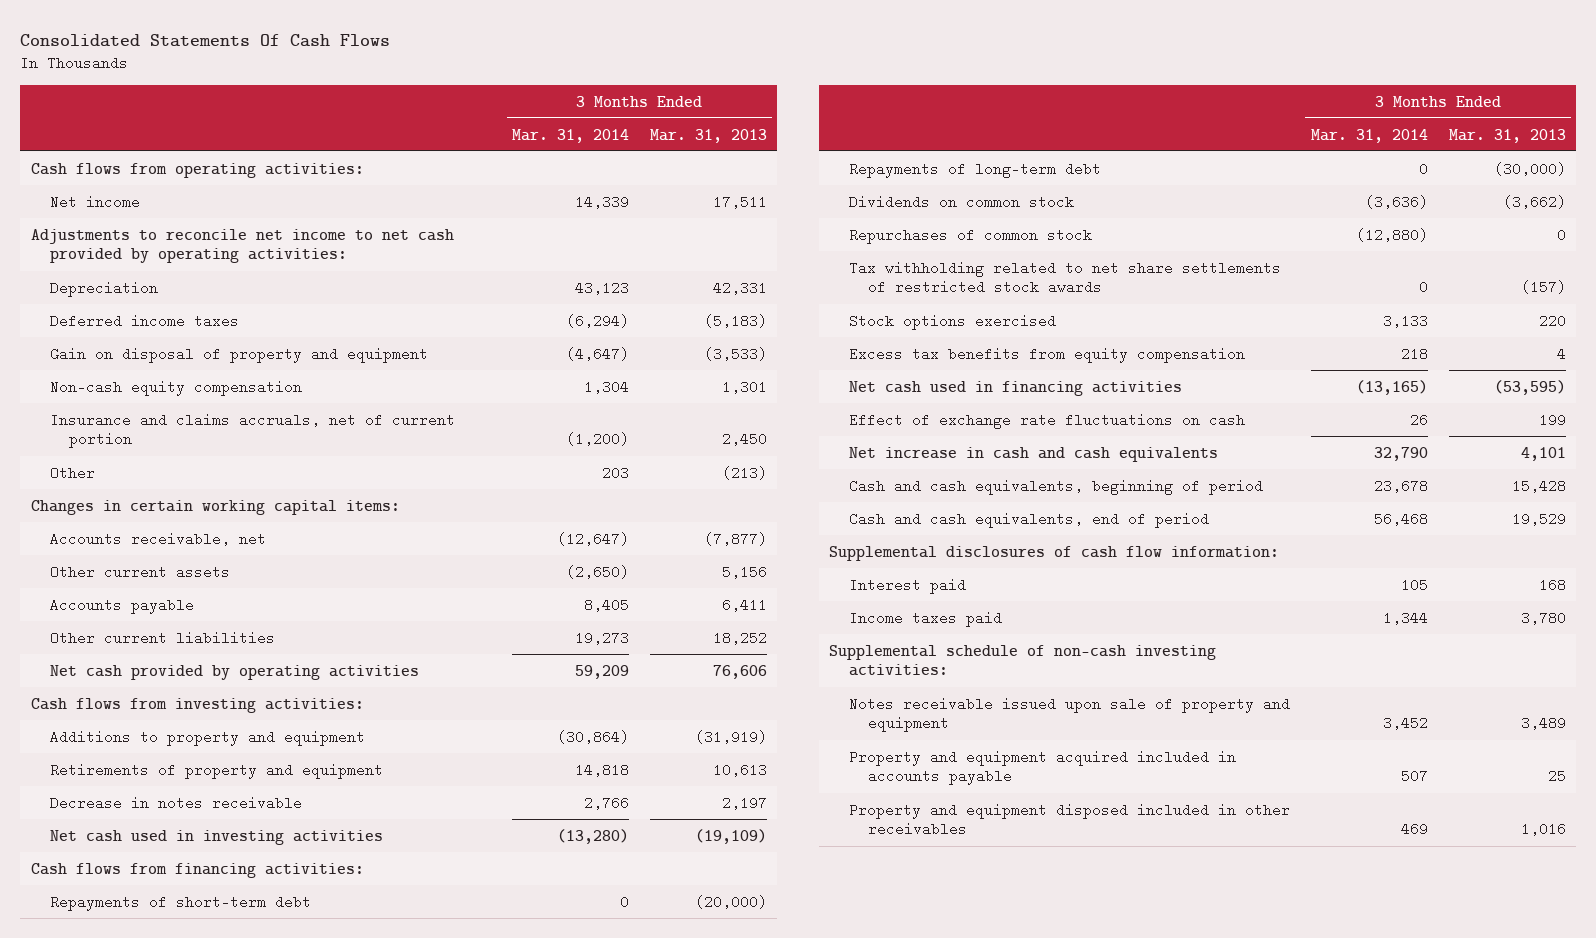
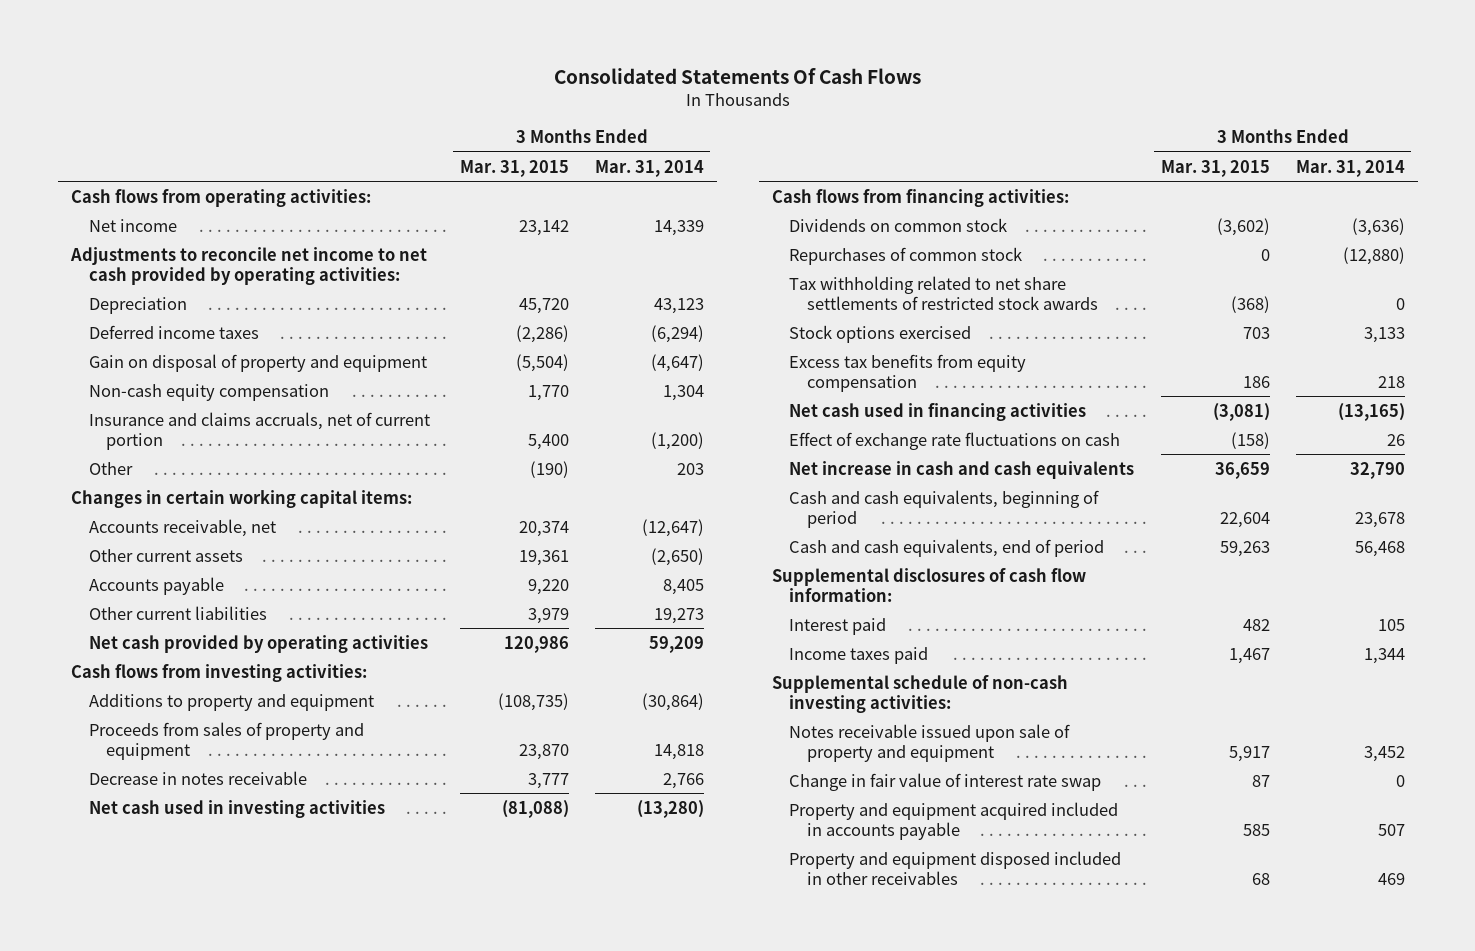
[649,128,767,143] Mar. 31, 2013 -> none
none -> [459,159,569,177] Mar. 31, 2015
[49,762,383,779] Retirements of property and equipment -> [88,721,364,760] Proceeds from sales of property and equipment
[49,894,311,911] Repayments of short-term debt -> none
[848,161,1101,178] Repayments of long-term debt -> none
none -> [789,772,1102,791] Change in fair value of interest rate swap

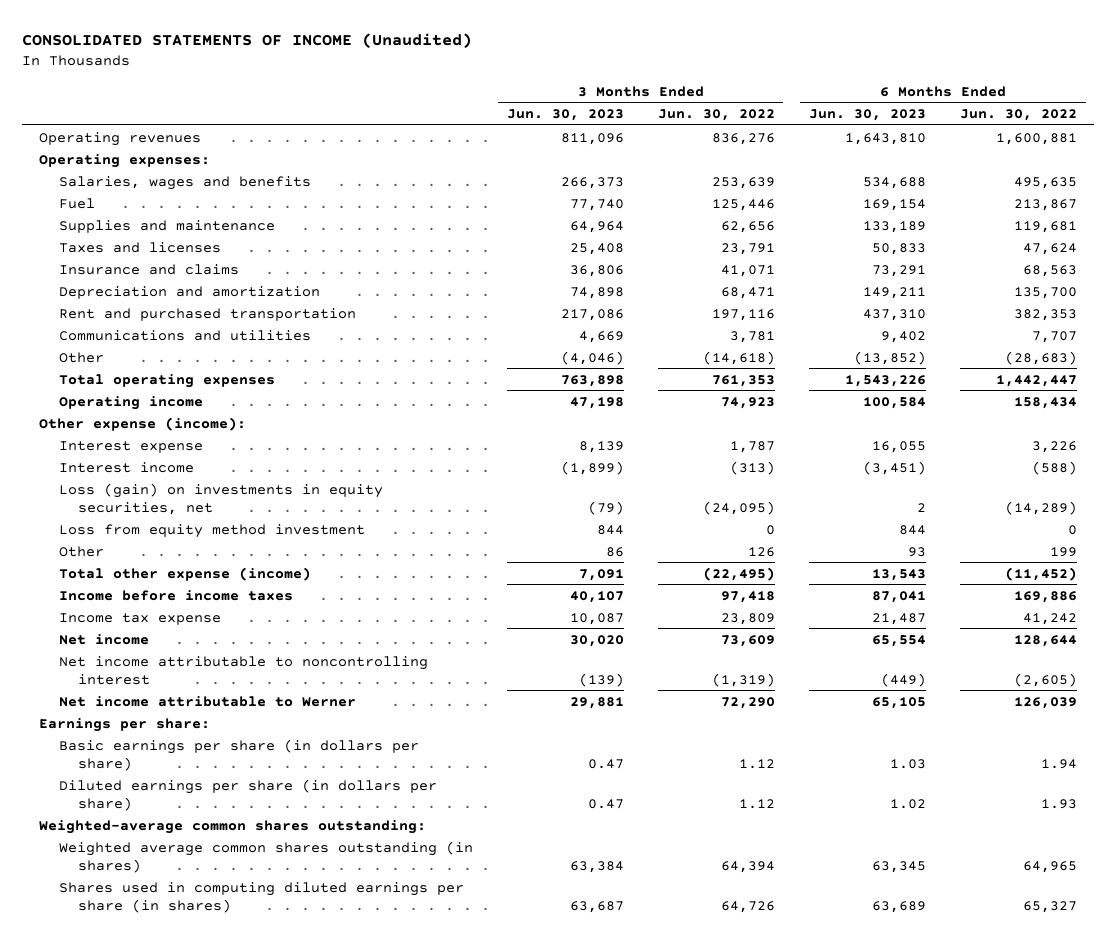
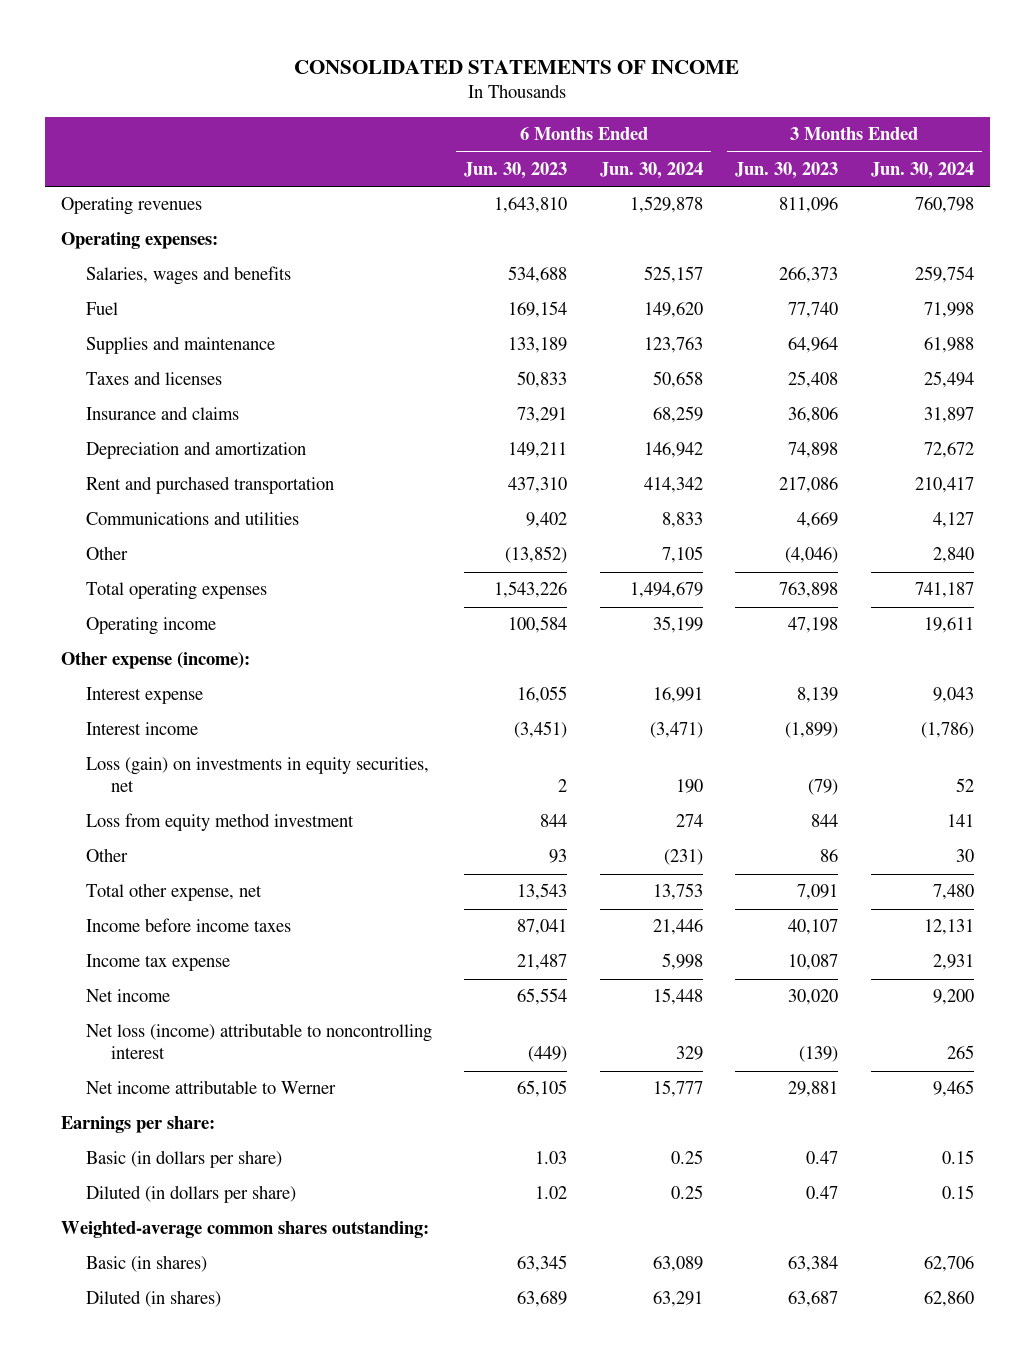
[22,33,473,49] CONSOLIDATED STATEMENTS OF INCOME (Unaudited) -> [294,59,740,74] CONSOLIDATED STATEMENTS OF INCOME
[657,109,775,122] Jun. 30, 2022 -> none
[960,109,1078,122] Jun. 30, 2022 -> none
none -> [599,162,703,180] Jun. 30, 2024
none -> [870,162,974,180] Jun. 30, 2024
[58,566,311,581] Total other expense (income) -> [85,883,262,902] Total other expense, net
[58,655,428,685] Net income attributable to noncontrolling interest -> [85,1023,432,1060] Net loss (income) attributable to noncontrolling interest
[58,738,419,771] Basic earnings per share (in dollars per share) -> [85,1150,282,1169] Basic (in dollars per share)
[58,778,437,811] Diluted earnings per share (in dollars per share) -> [85,1185,296,1204] Diluted (in dollars per share)
[58,840,473,873] Weighted average common shares outstanding (in shares) -> [85,1255,207,1273] Basic (in shares)
[58,881,464,913] Shares used in computing diluted earnings per share (in shares) -> [85,1290,221,1308] Diluted (in shares)

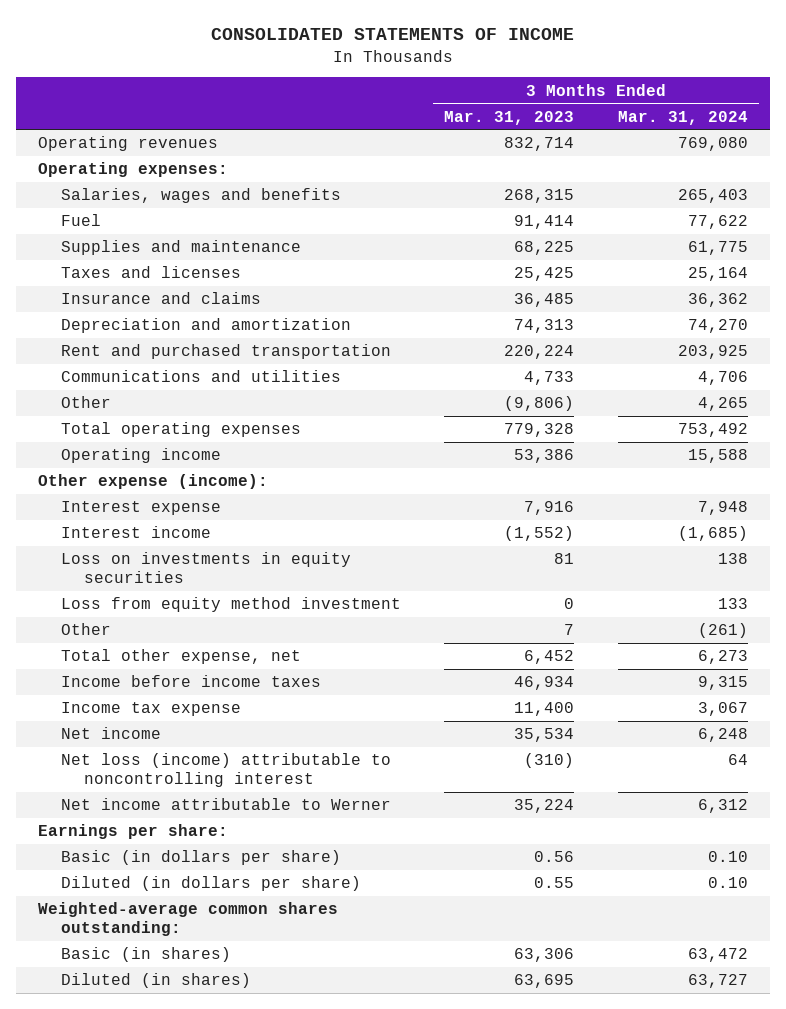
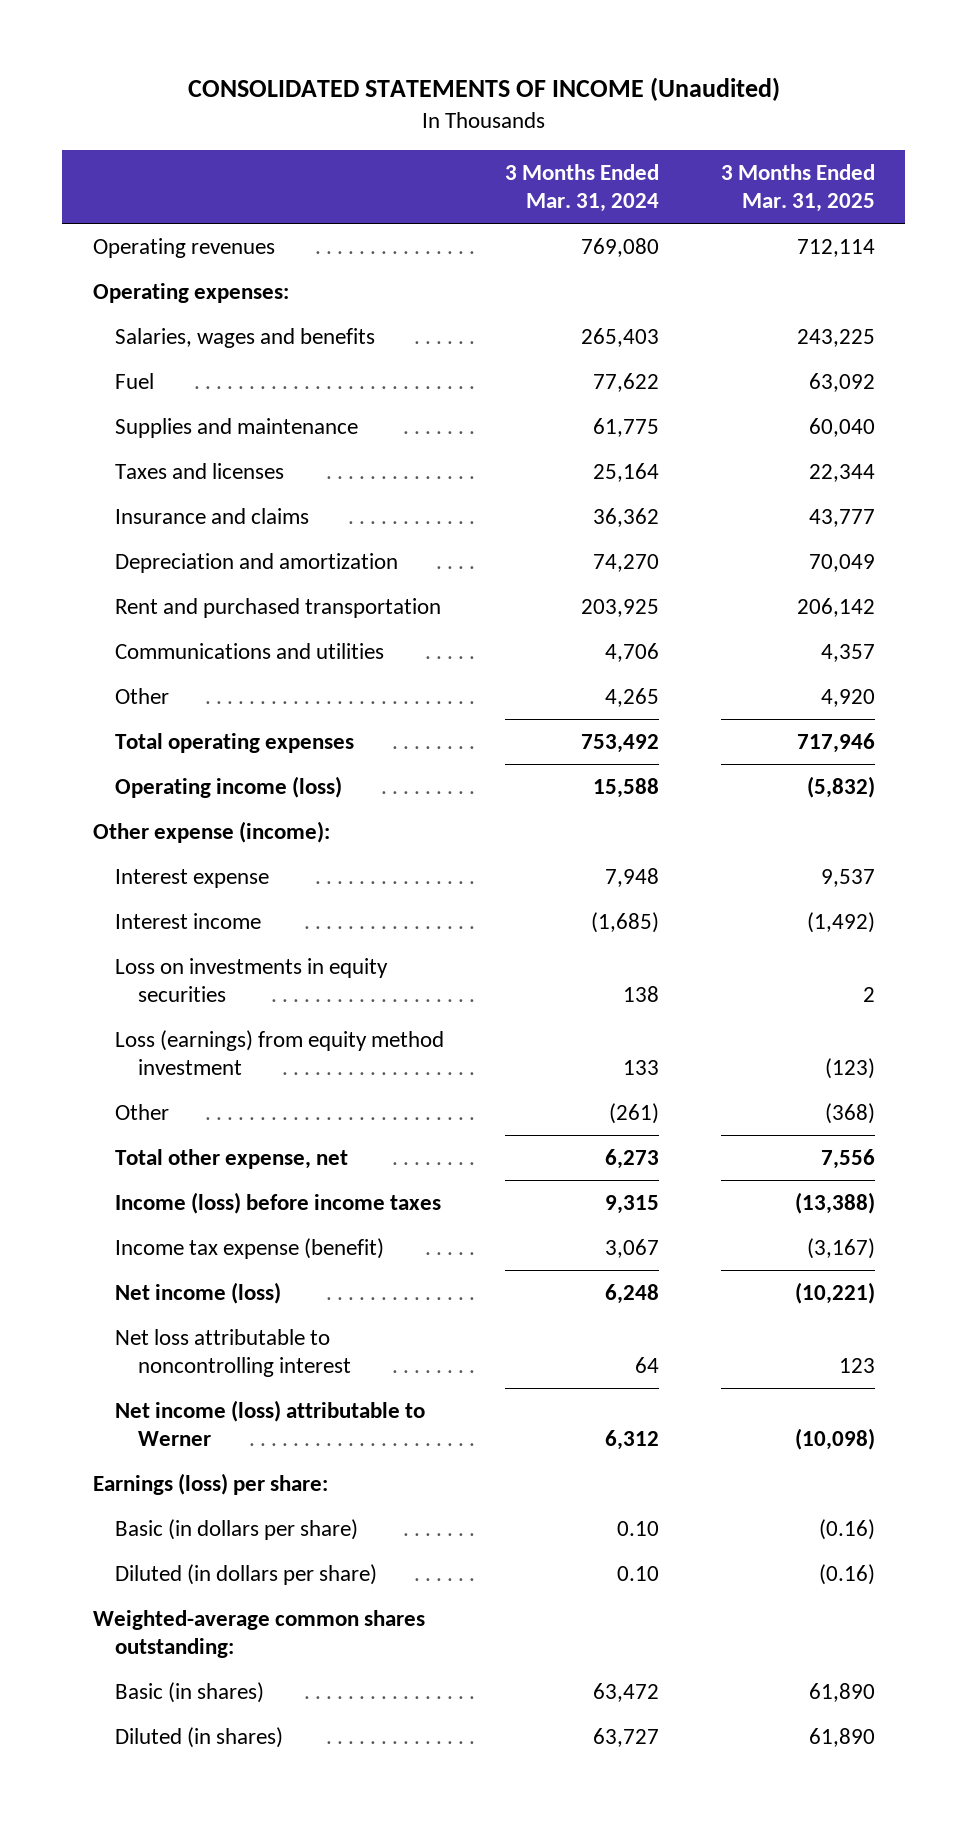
[210,28,574,41] CONSOLIDATED STATEMENTS OF INCOME -> [187,77,780,102] CONSOLIDATED STATEMENTS OF INCOME (Unaudited)
[444,110,575,125] Mar. 31, 2023 -> none
none -> [720,164,875,213] 3 Months Ended Mar. 31, 2025
[60,448,221,464] Operating income -> [115,775,343,798] Operating income (loss)
[60,597,401,613] Loss from equity method investment -> [115,1029,445,1075] Loss (earnings) from equity method investment
[60,675,321,688] Income before income taxes -> [115,1191,442,1214] Income (loss) before income taxes
[60,702,241,717] Income tax expense -> [115,1237,385,1259] Income tax expense (benefit)
[60,727,161,740] Net income -> [115,1281,282,1304] Net income (loss)
[60,753,391,788] Net loss (income) attributable to noncontrolling interest -> [115,1328,351,1377] Net loss attributable to noncontrolling interest
[60,798,391,811] Net income attributable to Werner -> [115,1399,426,1446] Net income (loss) attributable to Werner
[37,824,228,840] Earnings per share: -> [92,1472,328,1495] Earnings (loss) per share:

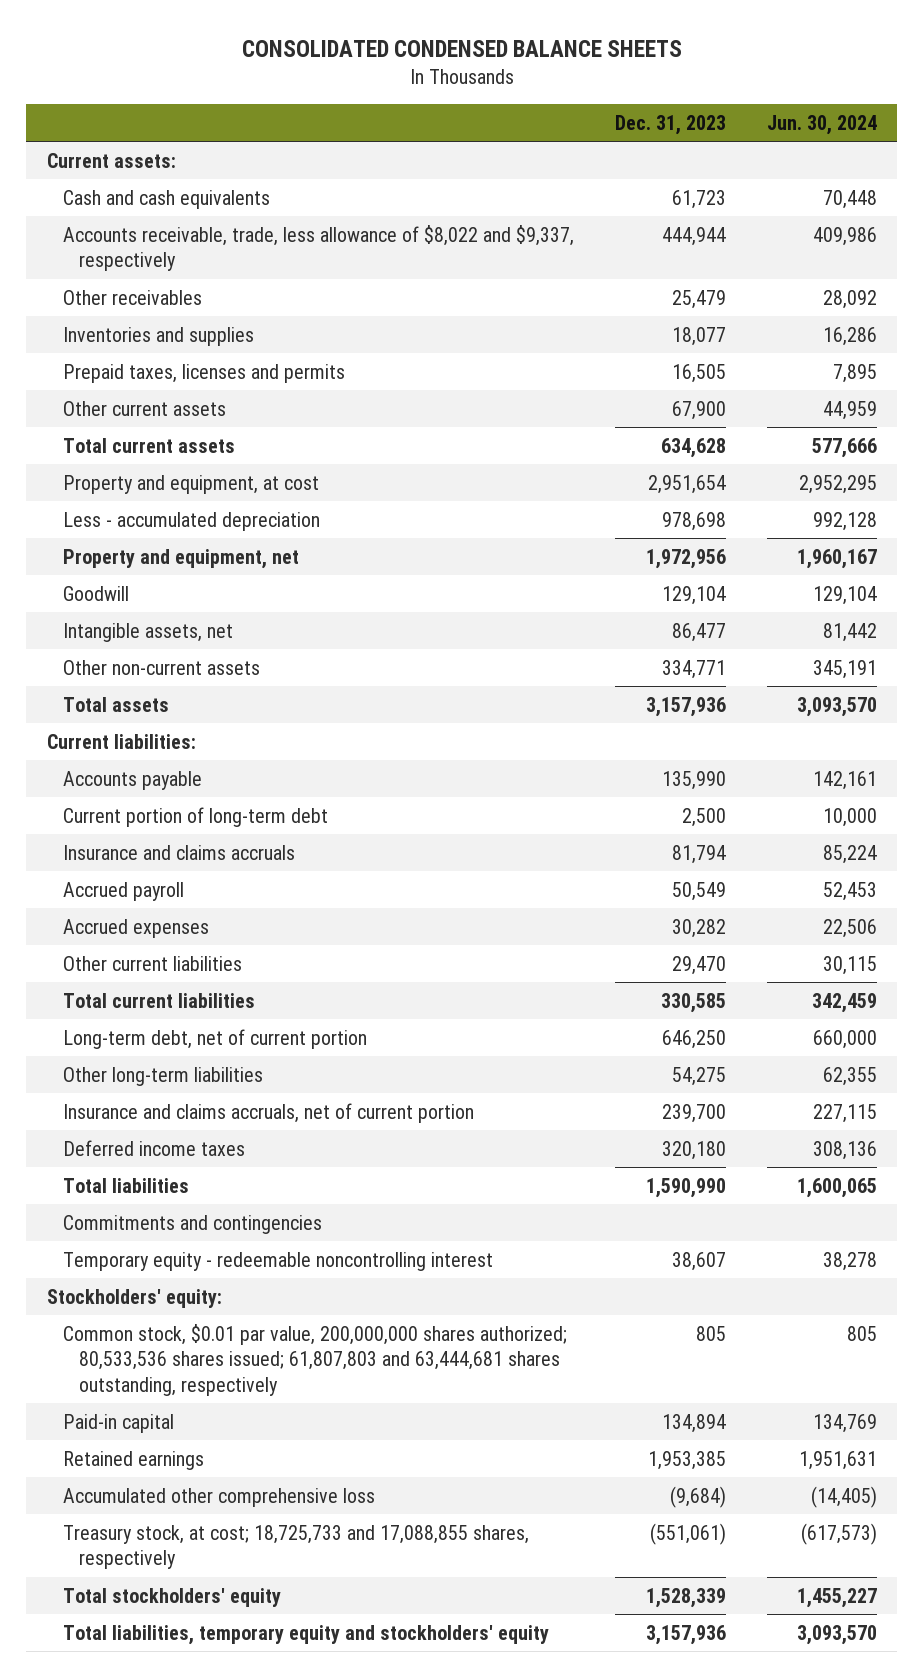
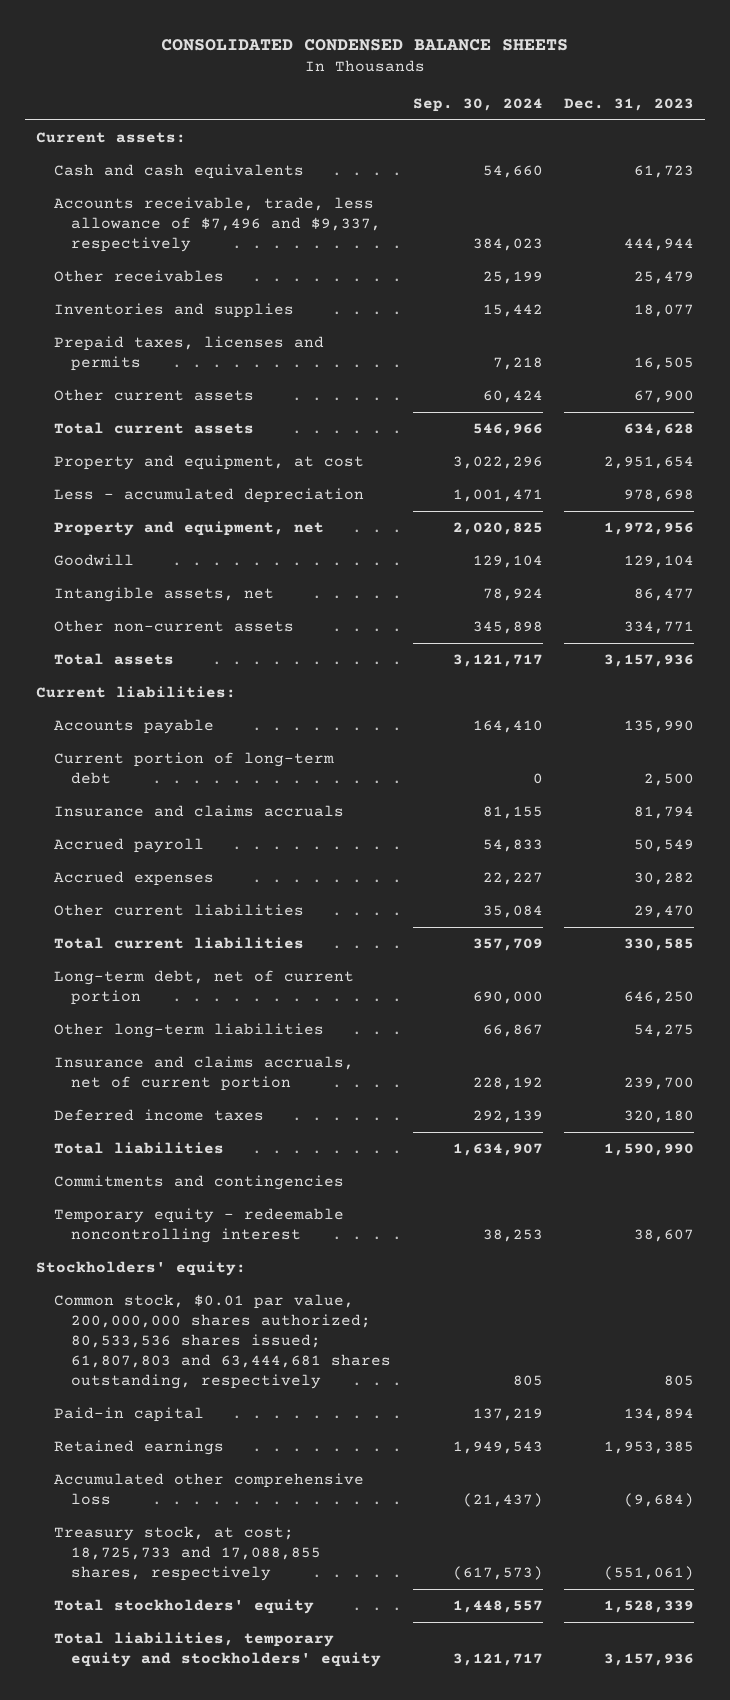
[766,114,877,135] Jun. 30, 2024 -> none
none -> [412,98,543,113] Sep. 30, 2024
[63,224,575,272] Accounts receivable, trade, less allowance of $8,022 and $9,337, respectively -> [53,196,382,253] Accounts receivable, trade, less allowance of $7,496 and $9,337, respectively

